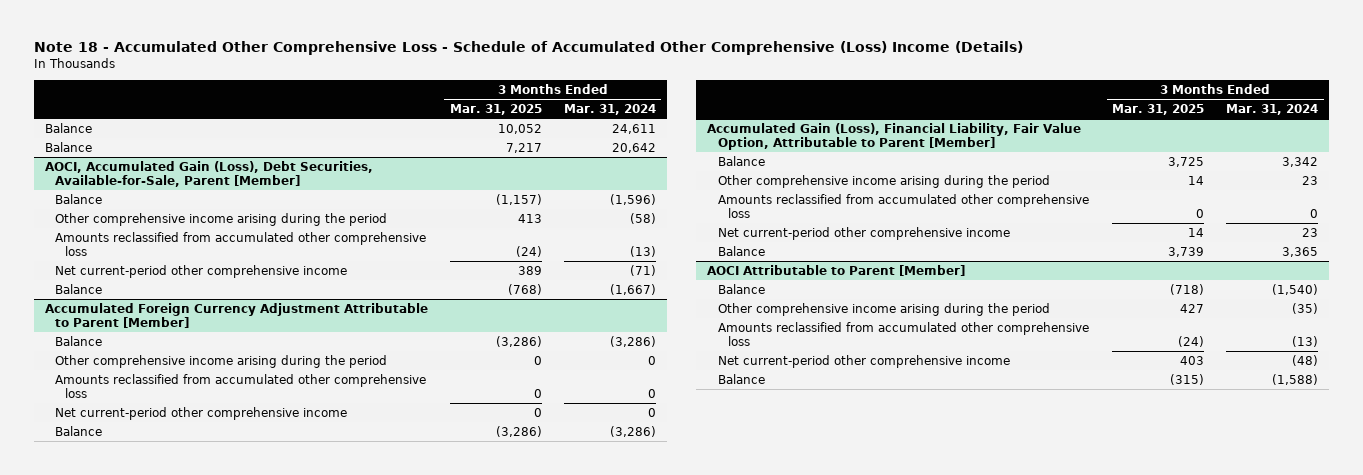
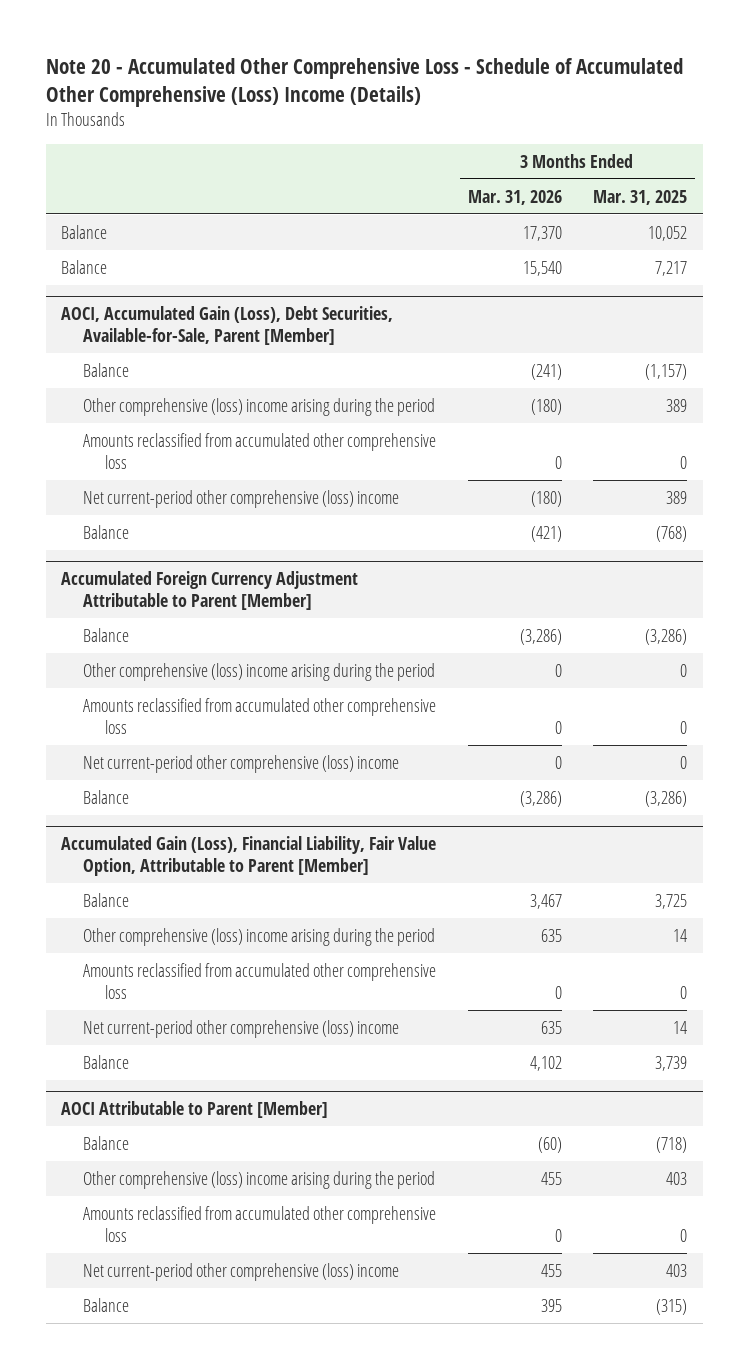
[33,41,1023,56] Note 18 - Accumulated Other Comprehensive Loss - Schedule of Accumulated Other Comprehensive (Loss) Income (Details) -> [45,57,683,107] Note 20 - Accumulated Other Comprehensive Loss - Schedule of Accumulated Other Comprehensive (Loss) Income (Details)
[563,103,656,115] Mar. 31, 2024 -> none
none -> [467,189,562,205] Mar. 31, 2026
[55,212,388,226] Other comprehensive income arising during the period -> [83,397,436,416] Other comprehensive (loss) income arising during the period
[517,213,542,223] 413 -> [665,398,687,412] 389
[515,245,542,257] (24) -> [679,456,687,470] 0
[55,264,348,278] Net current-period other comprehensive income -> [83,489,400,508] Net current-period other comprehensive (loss) income
[55,354,388,368] Other comprehensive income arising during the period -> [83,662,436,681] Other comprehensive (loss) income arising during the period
[55,406,348,420] Net current-period other comprehensive income -> [83,754,400,773] Net current-period other comprehensive (loss) income
[717,174,1050,188] Other comprehensive income arising during the period -> [83,927,436,946] Other comprehensive (loss) income arising during the period
[717,226,1010,240] Net current-period other comprehensive income -> [83,1019,400,1038] Net current-period other comprehensive (loss) income
[717,302,1050,316] Other comprehensive income arising during the period -> [83,1170,436,1189] Other comprehensive (loss) income arising during the period
[1180,303,1205,313] 427 -> [665,1171,687,1185] 403
[1178,335,1205,347] (24) -> [679,1229,687,1243] 0
[717,354,1010,368] Net current-period other comprehensive income -> [83,1262,400,1281] Net current-period other comprehensive (loss) income

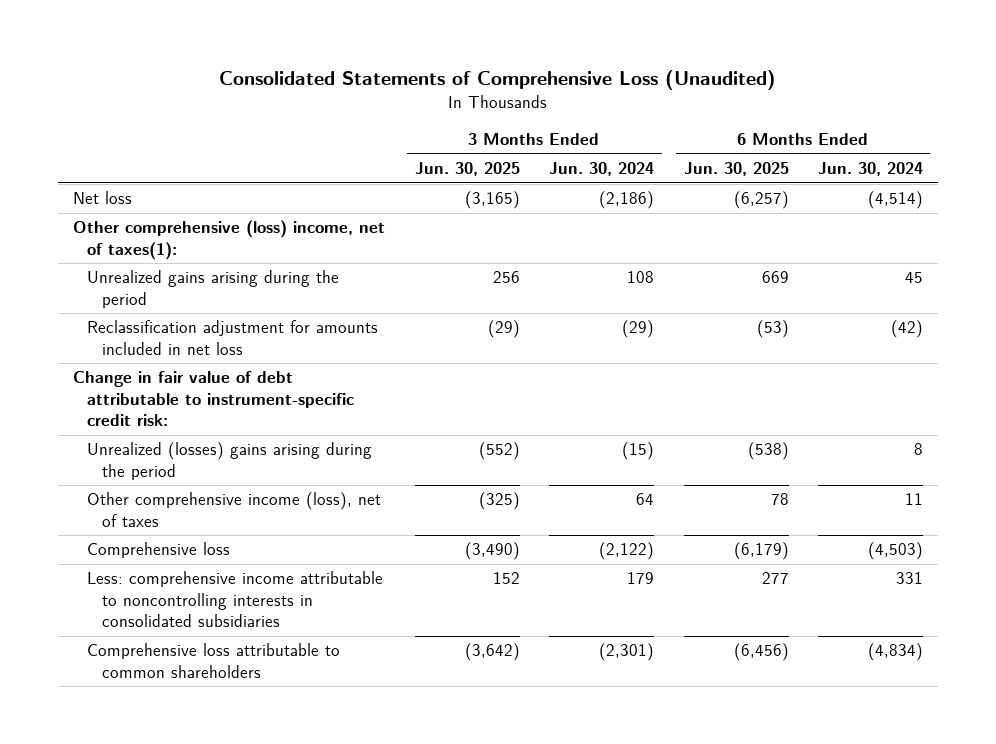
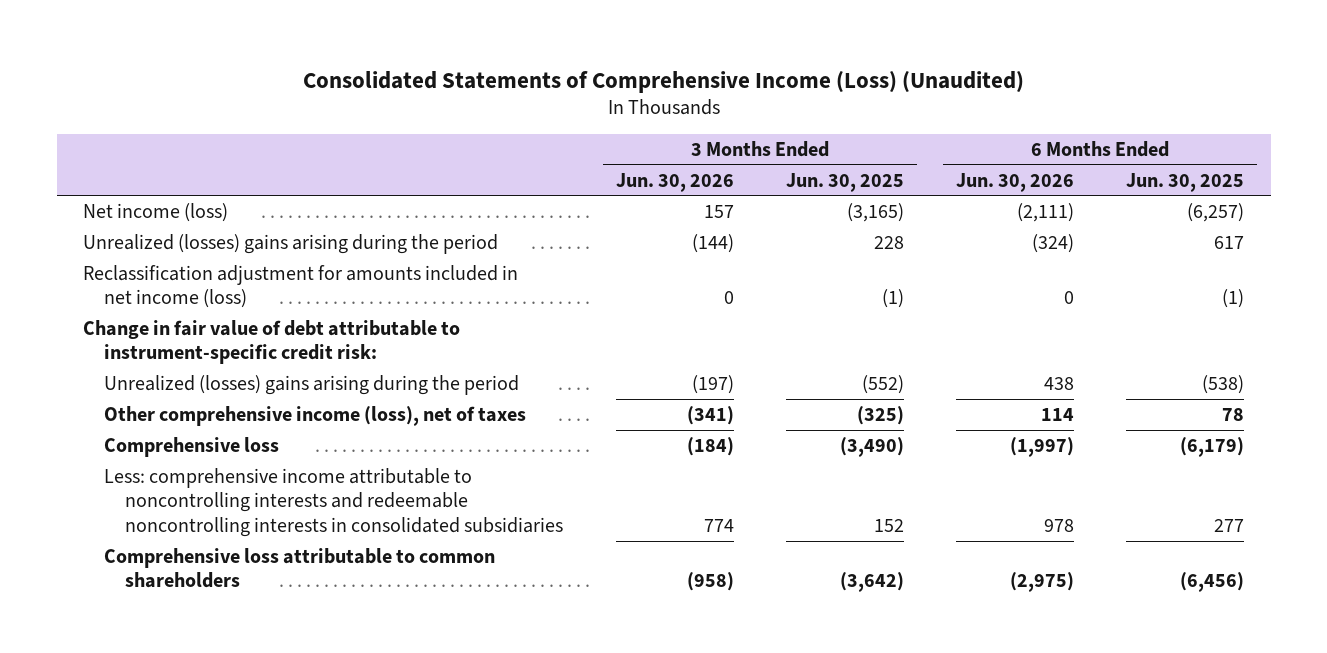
[219,69,777,90] Consolidated Statements of Comprehensive Loss (Unaudited) -> [302,70,1024,93] Consolidated Statements of Comprehensive Income (Loss) (Unaudited)
[549,162,655,177] Jun. 30, 2024 -> none
[818,162,924,177] Jun. 30, 2024 -> none
none -> [615,172,734,192] Jun. 30, 2026
none -> [956,172,1075,192] Jun. 30, 2026
[73,220,386,260] Other comprehensive (loss) income, net of taxes(1): -> none
[73,191,133,205] Net loss -> [83,202,229,222] Net income (loss)
[87,270,340,308] Unrealized gains arising during the period -> [83,233,499,254] Unrealized (losses) gains arising during the period
[492,271,520,284] 256 -> [873,235,904,249] 228
[761,271,789,284] 669 -> [1214,235,1245,249] 617
[87,320,379,355] Reclassification adjustment for amounts included in net loss -> [83,264,519,309] Reclassification adjustment for amounts included in net income (loss)
[487,320,520,339] (29) -> [881,289,904,309] (1)
[756,320,789,339] (53) -> [1222,289,1245,309] (1)
[87,571,384,628] Less: comprehensive income attributable to noncontrolling interests in consolidated subsidiaries -> [104,467,564,538] Less: comprehensive income attributable to noncontrolling interests and redeemable noncontrolling interests in consolidated subsidiaries

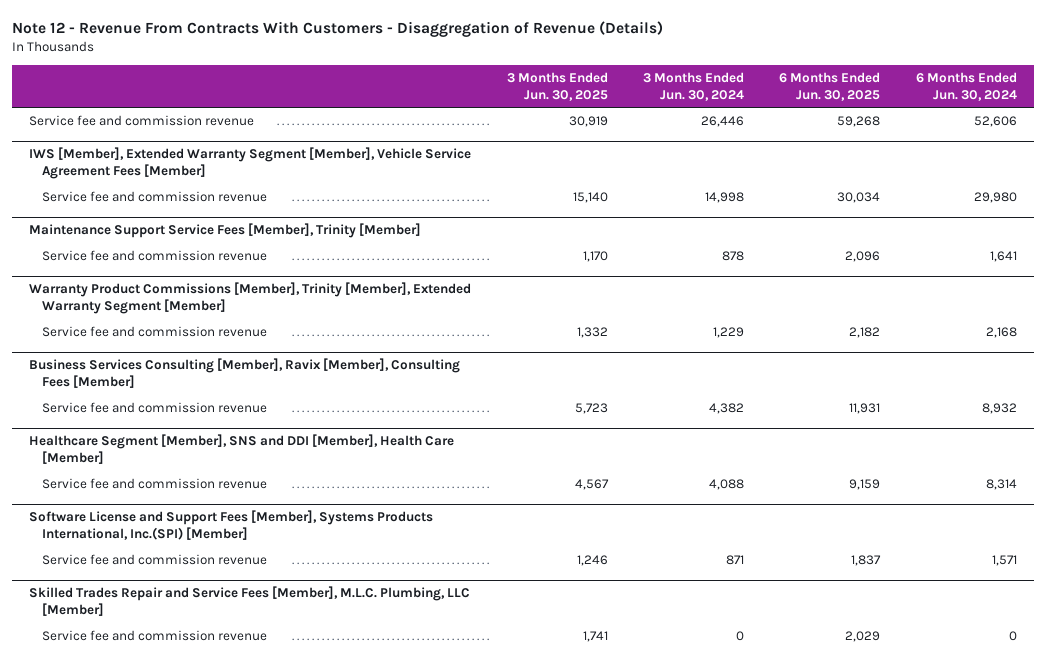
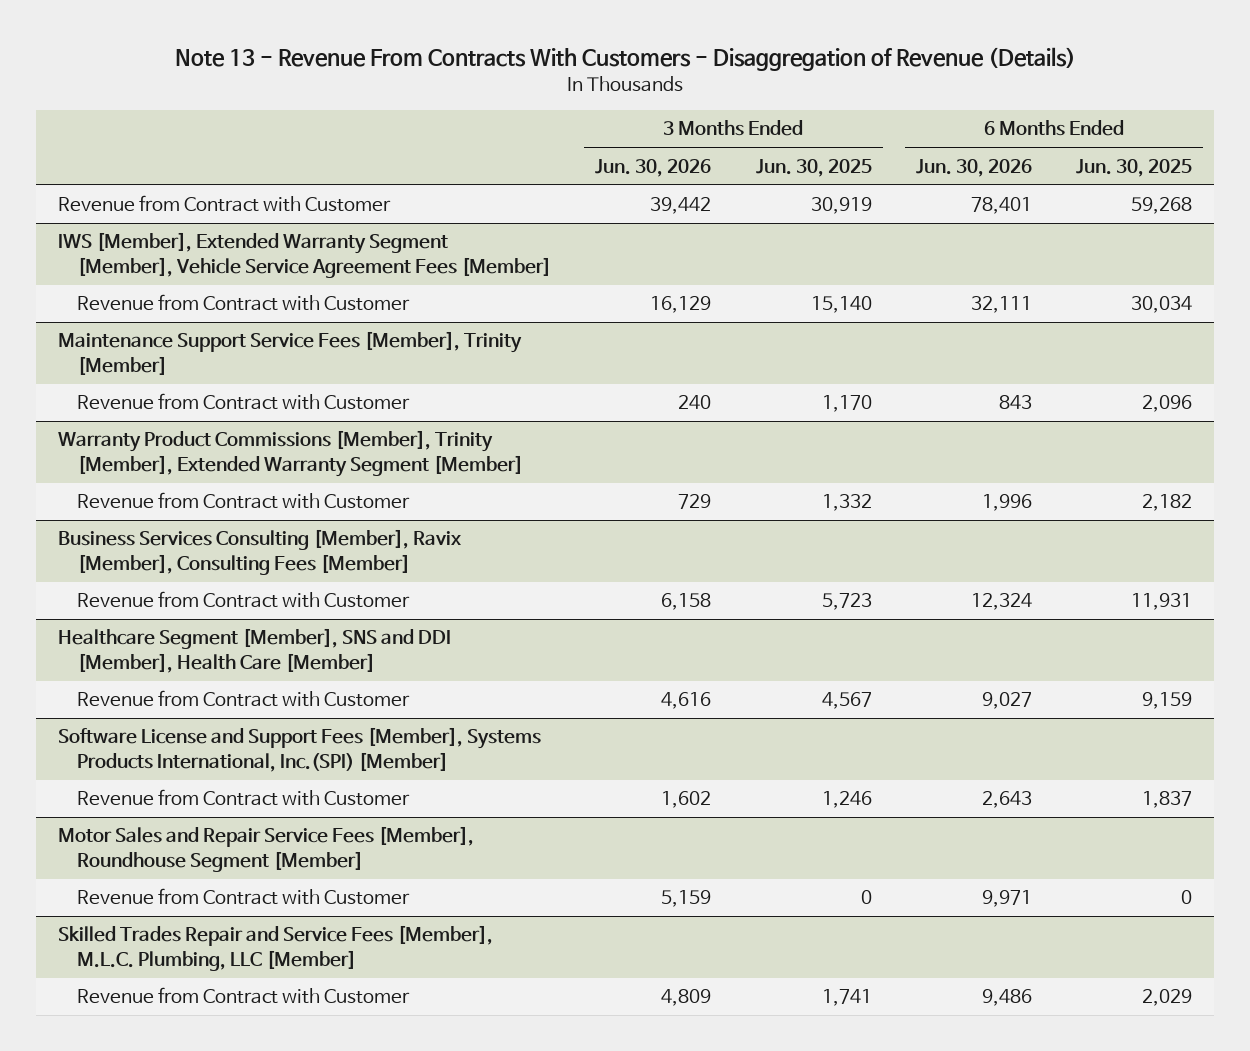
[11,20,663,37] Note 12 - Revenue From Contracts With Customers - Disaggregation of Revenue (Details) -> [175,47,1077,72] Note 13 - Revenue From Contracts With Customers - Disaggregation of Revenue (Details)
[642,71,744,101] 3 Months Ended Jun. 30, 2024 -> none
[915,71,1017,101] 6 Months Ended Jun. 30, 2024 -> none
none -> [595,158,712,177] Jun. 30, 2026
none -> [915,158,1032,177] Jun. 30, 2026
[29,114,255,126] Service fee and commission revenue -> [58,195,392,213] Revenue from Contract with Customer
[41,190,267,202] Service fee and commission revenue -> [76,294,410,312] Revenue from Contract with Customer
[41,249,267,261] Service fee and commission revenue -> [76,393,410,411] Revenue from Contract with Customer
[41,325,267,337] Service fee and commission revenue -> [76,492,410,510] Revenue from Contract with Customer
[41,401,267,413] Service fee and commission revenue -> [76,591,410,609] Revenue from Contract with Customer
[41,477,267,489] Service fee and commission revenue -> [76,690,410,708] Revenue from Contract with Customer
[41,553,267,565] Service fee and commission revenue -> [76,789,410,807] Revenue from Contract with Customer
none -> [58,826,475,872] Motor Sales and Repair Service Fees [Member], Roundhouse Segment [Member]
none -> [76,888,410,906] Revenue from Contract with Customer
[41,629,267,641] Service fee and commission revenue -> [76,987,410,1005] Revenue from Contract with Customer

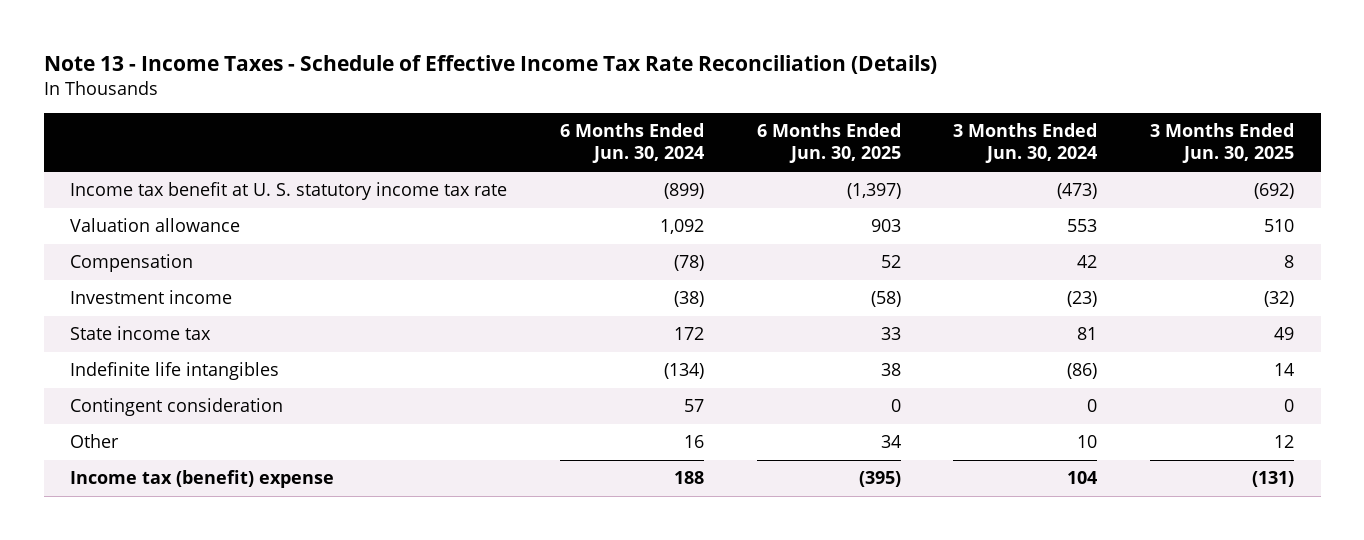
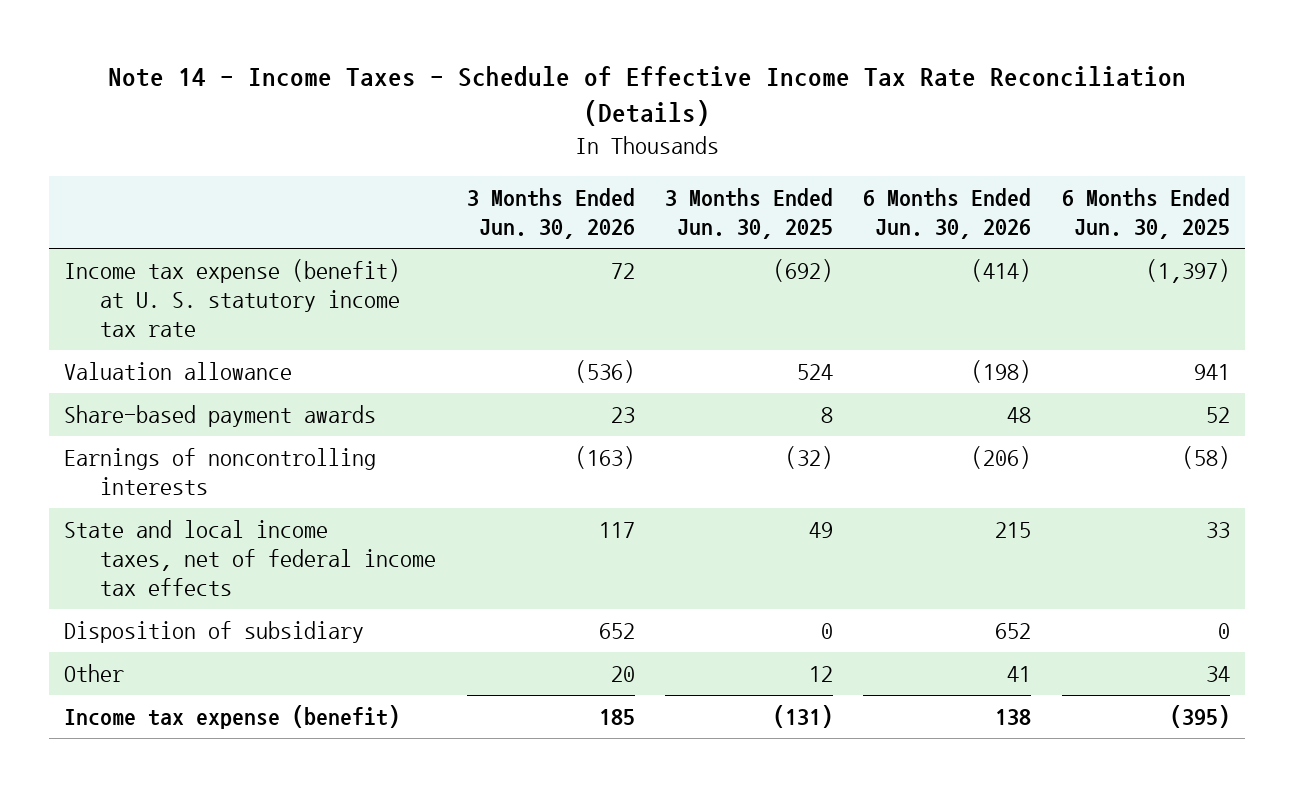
[43,55,937,75] Note 13 - Income Taxes - Schedule of Effective Income Tax Rate Reconciliation (Details) -> [107,66,1186,127] Note 14 - Income Taxes - Schedule of Effective Income Tax Rate Reconciliation (Details)
[559,123,704,164] 6 Months Ended Jun. 30, 2024 -> none
[953,123,1098,164] 3 Months Ended Jun. 30, 2024 -> none
none -> [466,188,635,239] 3 Months Ended Jun. 30, 2026
none -> [863,188,1032,239] 6 Months Ended Jun. 30, 2026
[69,362,279,381] Indefinite life intangibles -> none
[69,398,283,417] Contingent consideration -> none
[69,182,507,201] Income tax benefit at U. S. statutory income tax rate -> [64,259,401,337] Income tax expense (benefit) at U. S. statutory income tax rate
[870,219,901,233] 903 -> [1193,364,1230,381] 941
[1264,219,1295,233] 510 -> [796,364,833,381] 524
[69,254,193,273] Compensation -> [64,405,377,428] Share-based payment awards
[69,290,232,305] Investment income -> [64,448,377,495] Earnings of noncontrolling interests
[69,326,211,341] State income tax -> [64,520,437,596] State and local income taxes, net of federal income tax effects
none -> [64,621,365,644] Disposition of subsidiary
[69,470,334,489] Income tax (benefit) expense -> [64,705,401,730] Income tax expense (benefit)

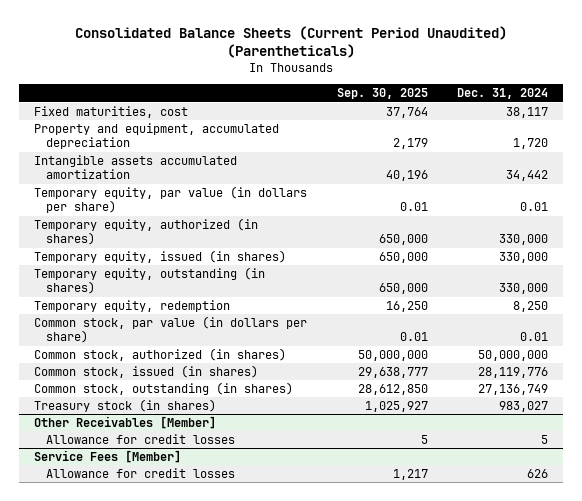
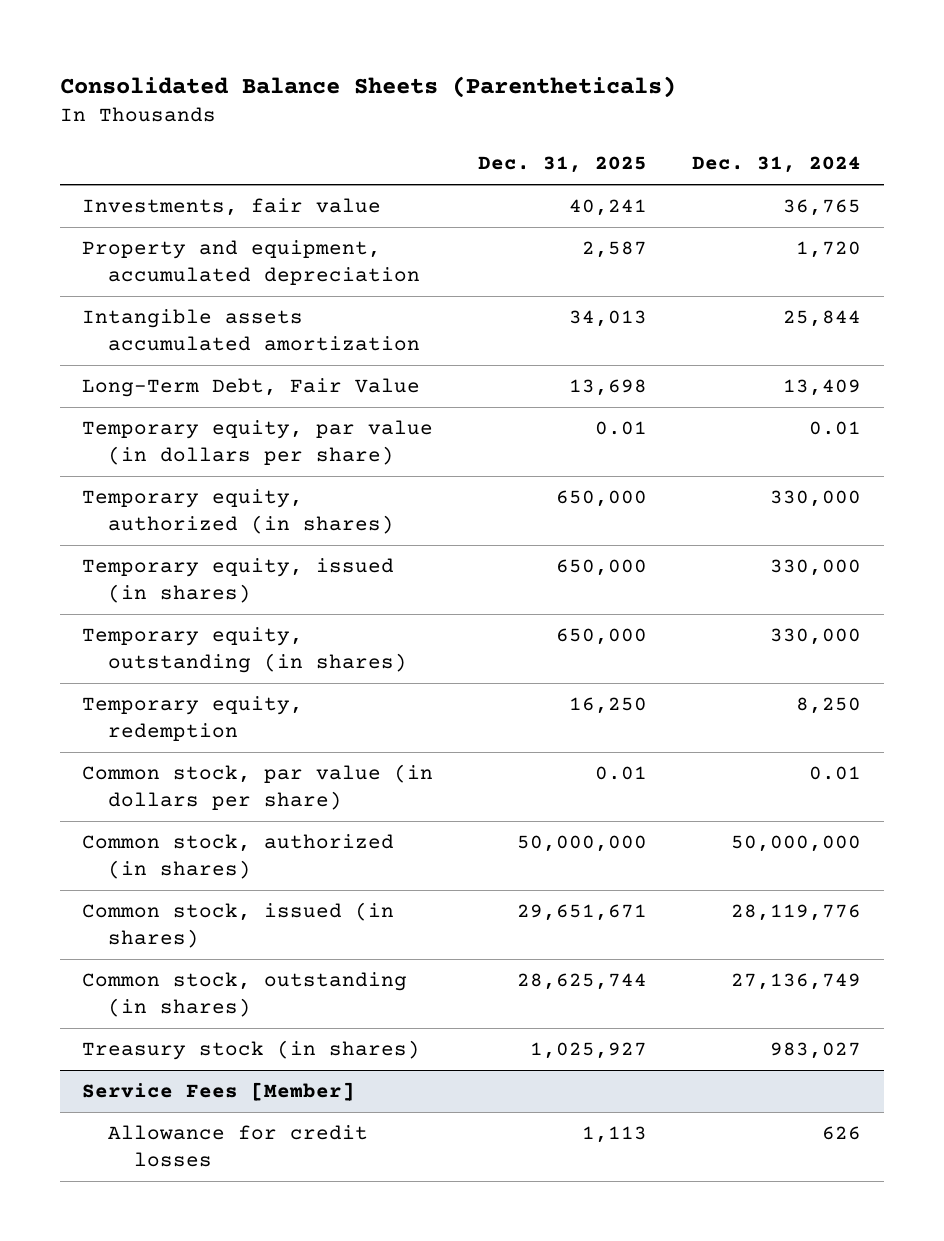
[75,25,508,59] Consolidated Balance Sheets (Current Period Unaudited) (Parentheticals) -> [59,75,676,98] Consolidated Balance Sheets (Parentheticals)
[336,88,428,100] Sep. 30, 2025 -> none
none -> [478,156,648,174] Dec. 31, 2025
[33,106,188,119] Fixed maturities, cost -> none
none -> [82,198,382,217] Investments, fair value
[506,170,549,182] 34,442 -> [783,310,862,328] 25,844
none -> [82,378,421,398] Long-Term Debt, Fair Value
[33,416,216,430] Other Receivables [Member] -> none
[46,434,236,445] Allowance for credit losses -> none

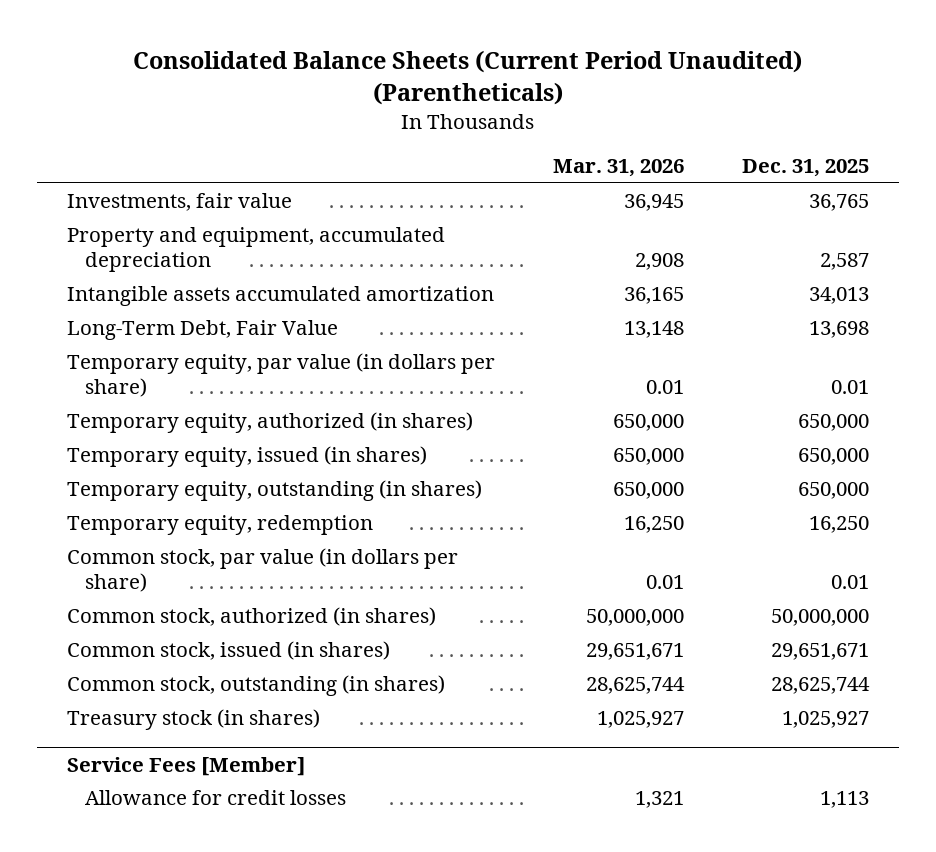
[59,75,676,98] Consolidated Balance Sheets (Parentheticals) -> [133,50,803,106] Consolidated Balance Sheets (Current Period Unaudited) (Parentheticals)
[692,156,862,174] Dec. 31, 2024 -> none
none -> [553,159,685,178] Mar. 31, 2026
[569,199,648,217] 40,241 -> [809,194,870,212] 36,765

